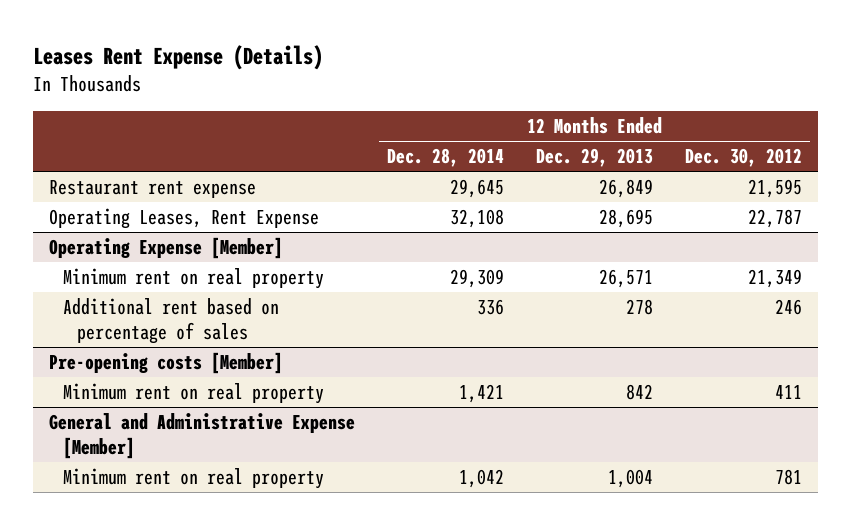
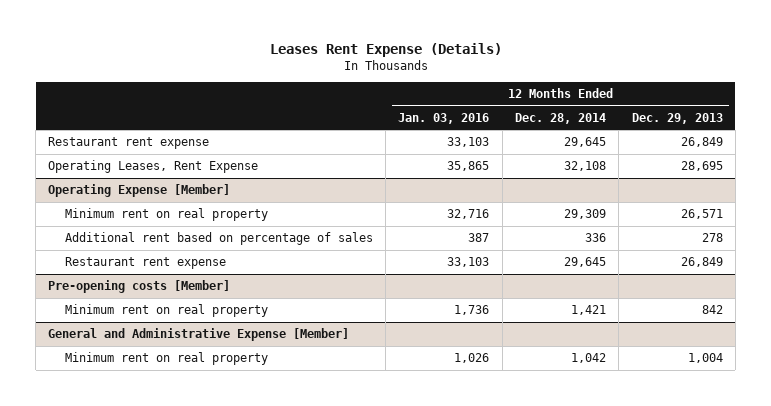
[685,148,803,168] Dec. 30, 2012 -> none
none -> [398,112,490,124] Jan. 03, 2016
none -> [64,257,226,270] Restaurant rent expense

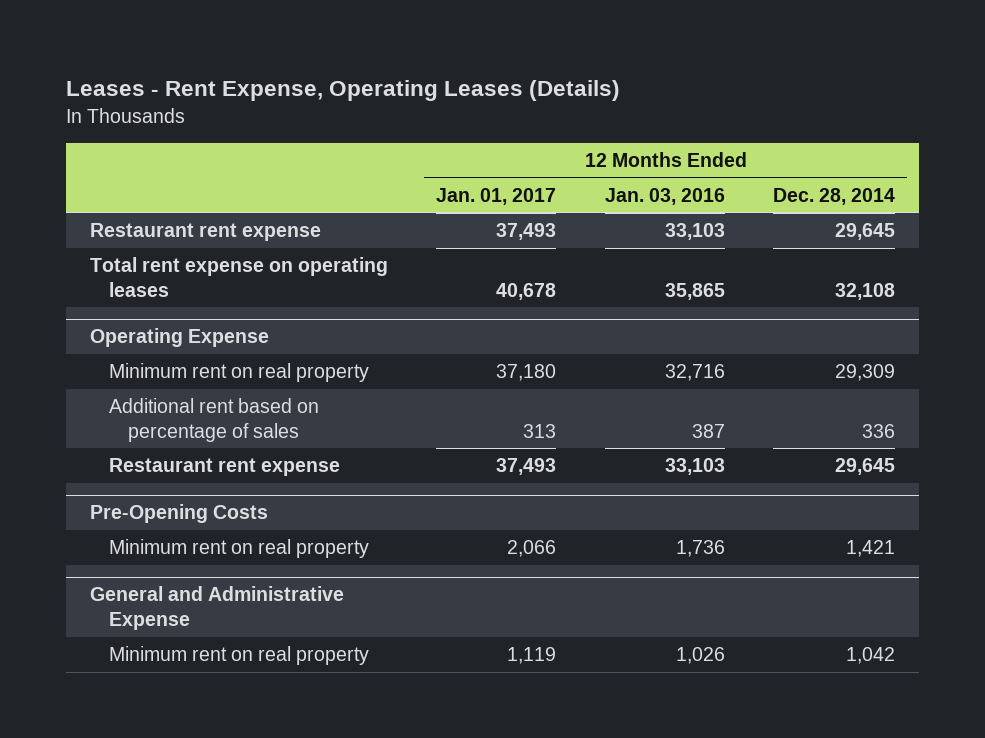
[269,43,502,58] Leases Rent Expense (Details) -> [65,80,620,102] Leases - Rent Expense, Operating Leases (Details)
[631,112,723,124] Dec. 29, 2013 -> none
none -> [436,187,557,205] Jan. 01, 2017
[48,160,259,174] Operating Leases, Rent Expense -> [90,257,389,297] Total rent expense on operating leases
[48,184,231,198] Operating Expense [Member] -> [90,328,270,348] Operating Expense
[48,280,231,294] Pre-opening costs [Member] -> [90,504,269,524] Pre-Opening Costs
[48,328,350,342] General and Administrative Expense [Member] -> [90,586,345,631] General and Administrative Expense

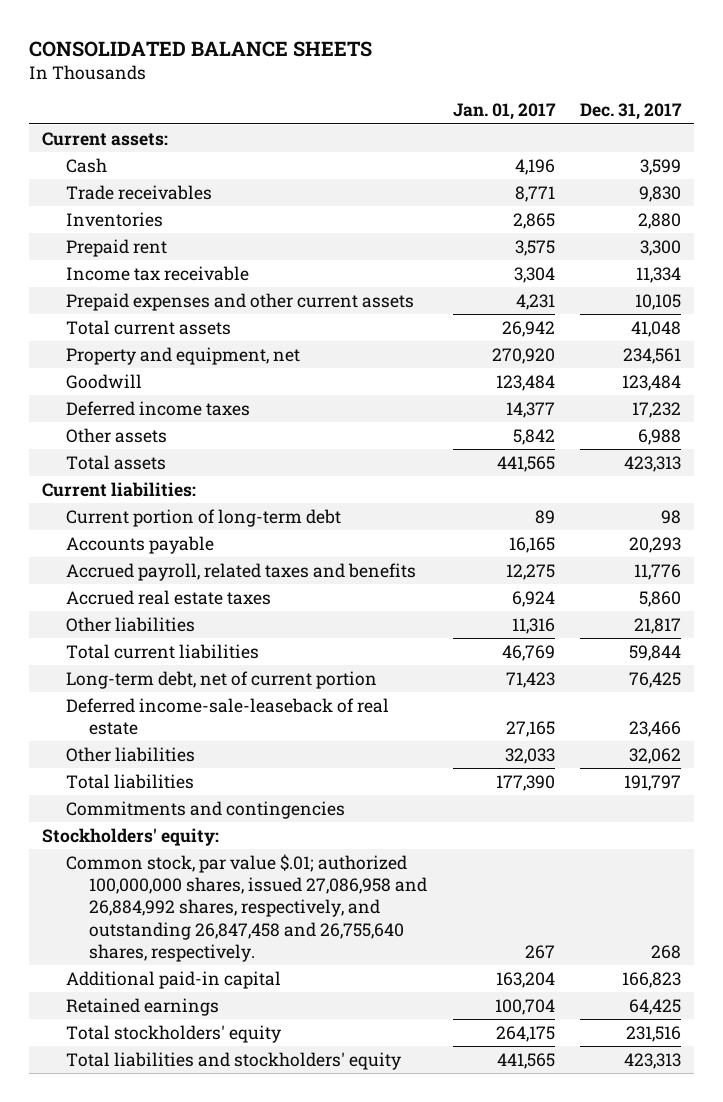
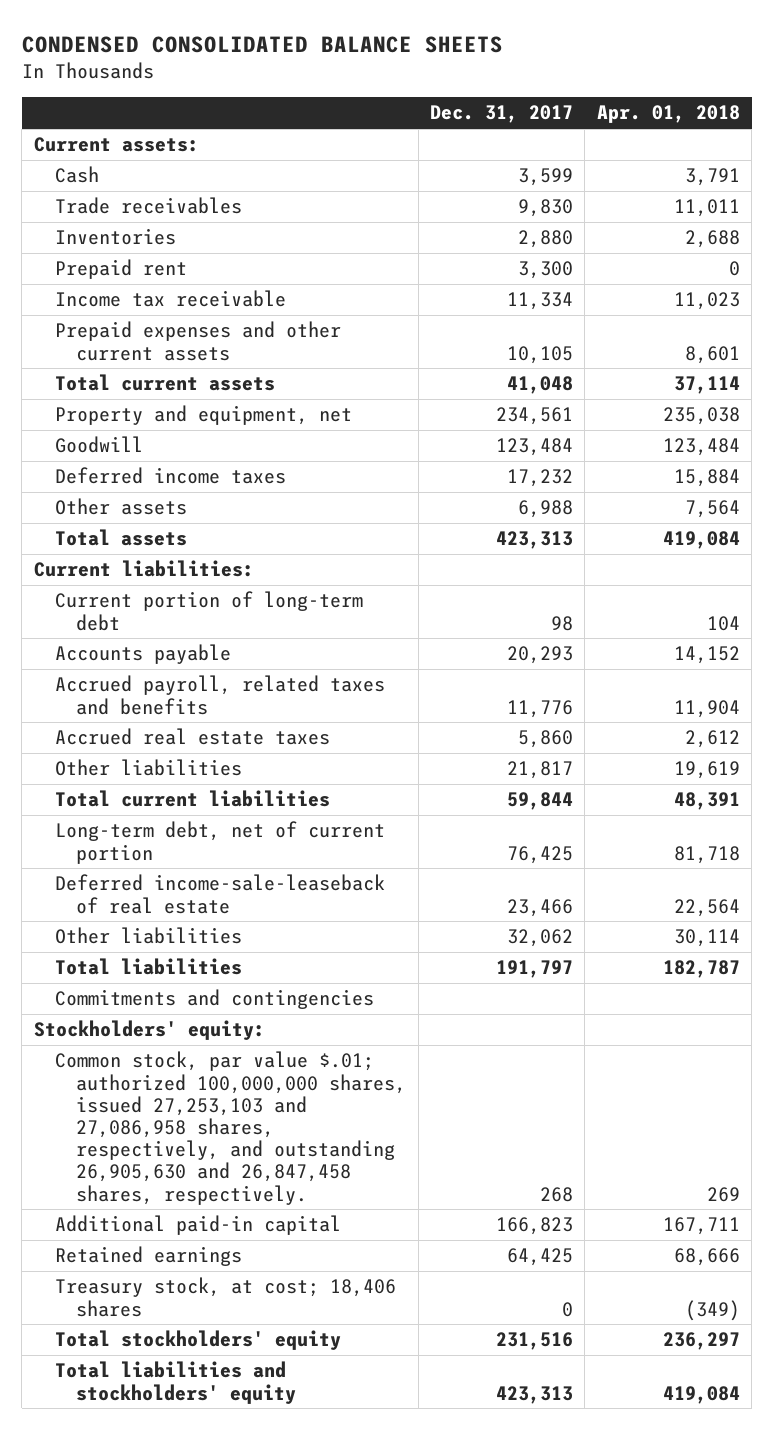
[29,40,373,57] CONSOLIDATED BALANCE SHEETS -> [21,35,503,53] CONDENSED CONSOLIDATED BALANCE SHEETS
[452,103,556,121] Jan. 01, 2017 -> none
none -> [596,105,740,124] Apr. 01, 2018
[65,853,428,963] Common stock, par value $.01; authorized 100,000,000 shares, issued 27,086,958 and 26,884,992 shares, respectively, and outstanding 26,847,458 and 26,755,640 shares, respectively. -> [54,1051,407,1205] Common stock, par value $.01; authorized 100,000,000 shares, issued 27,253,103 and 27,086,958 shares, respectively, and outstanding 26,905,630 and 26,847,458 shares, respectively.
none -> [54,1277,396,1317] Treasury stock, at cost; 18,406 shares

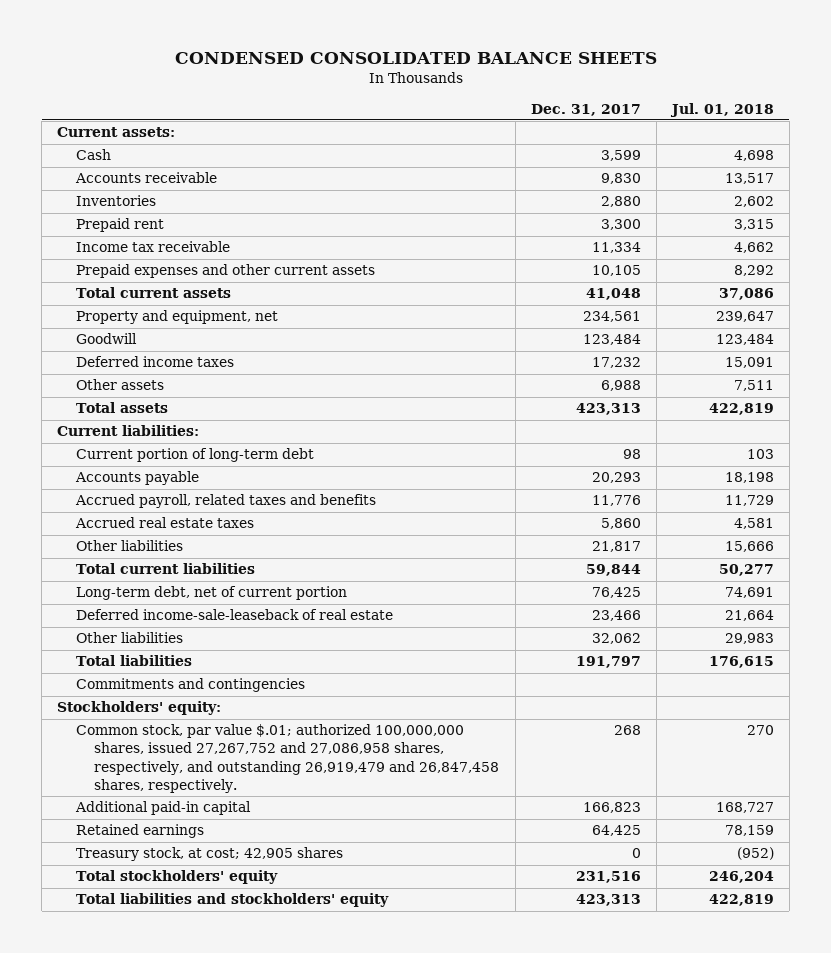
[596,105,740,124] Apr. 01, 2018 -> none
none -> [669,102,774,117] Jul. 01, 2018
[54,197,242,215] Trade receivables -> [74,172,217,184] Accounts receivable
[54,1051,407,1205] Common stock, par value $.01; authorized 100,000,000 shares, issued 27,253,103 and 27,086,958 shares, respectively, and outstanding 26,905,630 and 26,847,458 shares, respectively. -> [75,724,500,793] Common stock, par value $.01; authorized 100,000,000 shares, issued 27,267,752 and 27,086,958 shares, respectively, and outstanding 26,919,479 and 26,847,458 shares, respectively.
[54,1277,396,1317] Treasury stock, at cost; 18,406 shares -> [75,847,343,862] Treasury stock, at cost; 42,905 shares

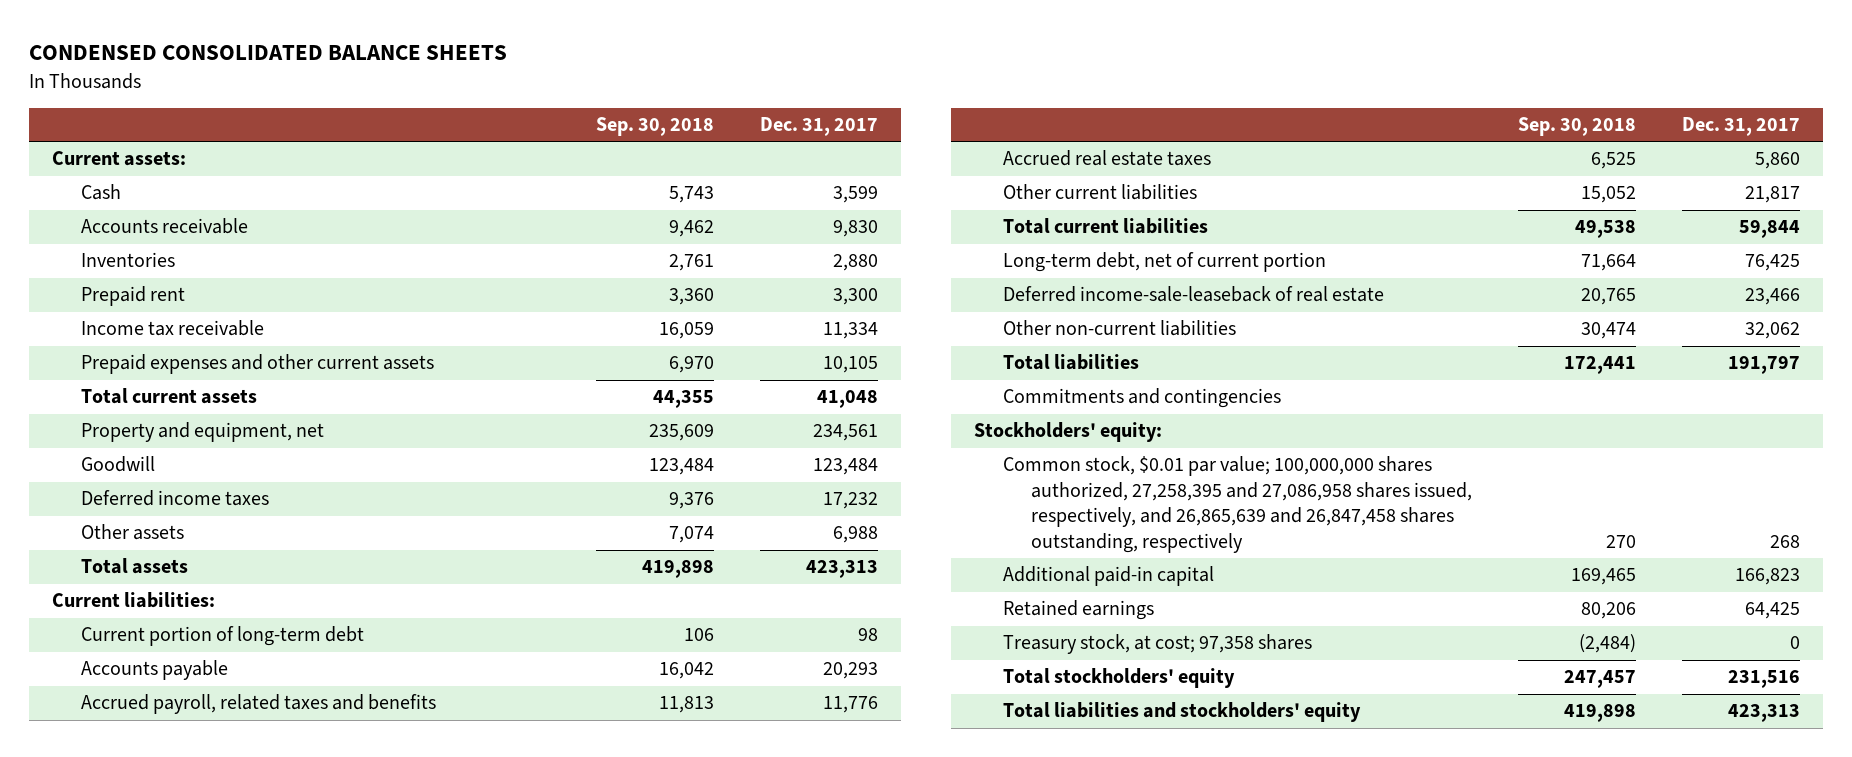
[669,102,774,117] Jul. 01, 2018 -> none
none -> [595,117,714,137] Sep. 30, 2018
[75,540,183,552] Other liabilities -> [1002,184,1197,201] Other current liabilities
[75,632,183,644] Other liabilities -> [1002,320,1236,337] Other non-current liabilities
[75,724,500,793] Common stock, par value $.01; authorized 100,000,000 shares, issued 27,267,752 and 27,086,958 shares, respectively, and outstanding 26,919,479 and 26,847,458 shares, respectively. -> [1002,456,1473,553] Common stock, $0.01 par value; 100,000,000 shares authorized, 27,258,395 and 27,086,958 shares issued, respectively, and 26,865,639 and 26,847,458 shares outstanding, respectively
[75,847,343,862] Treasury stock, at cost; 42,905 shares -> [1002,634,1312,655] Treasury stock, at cost; 97,358 shares

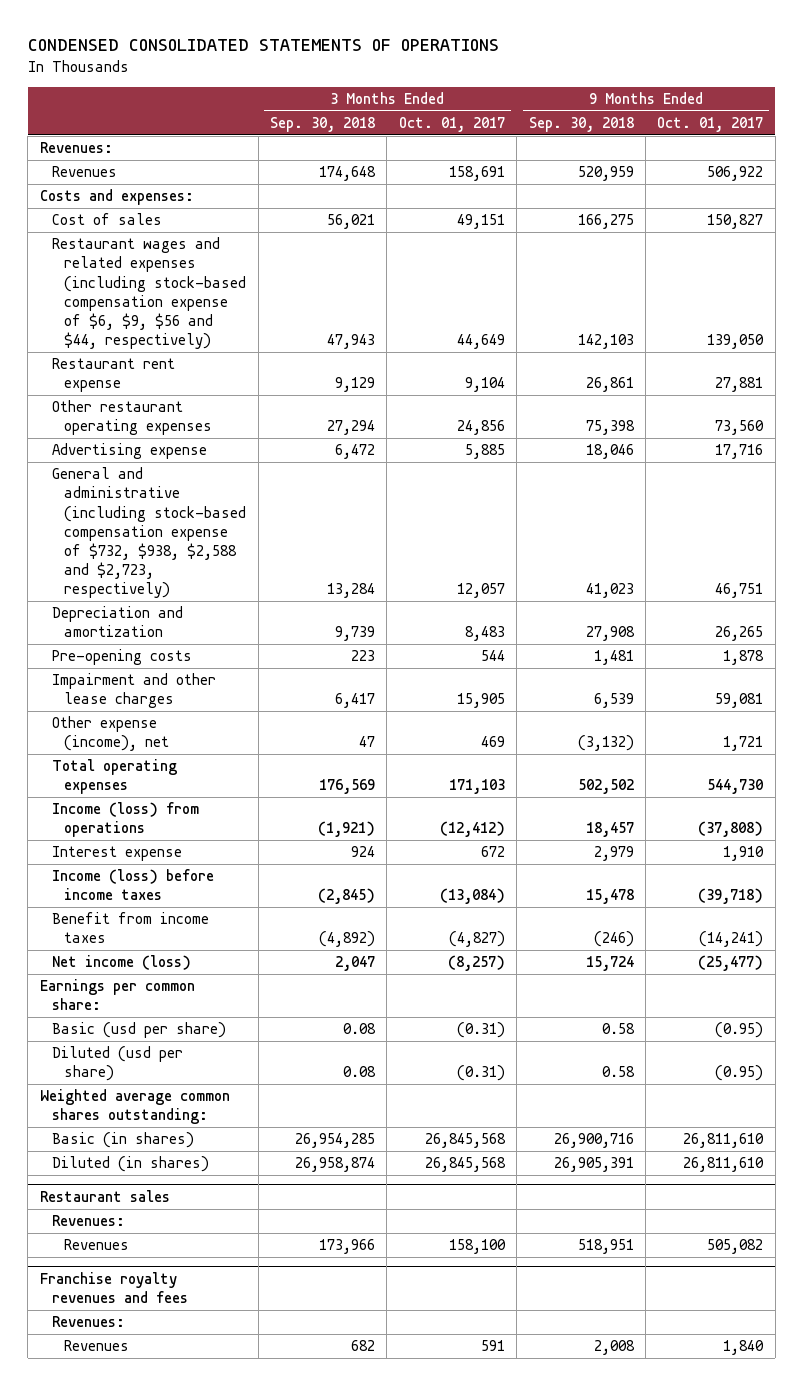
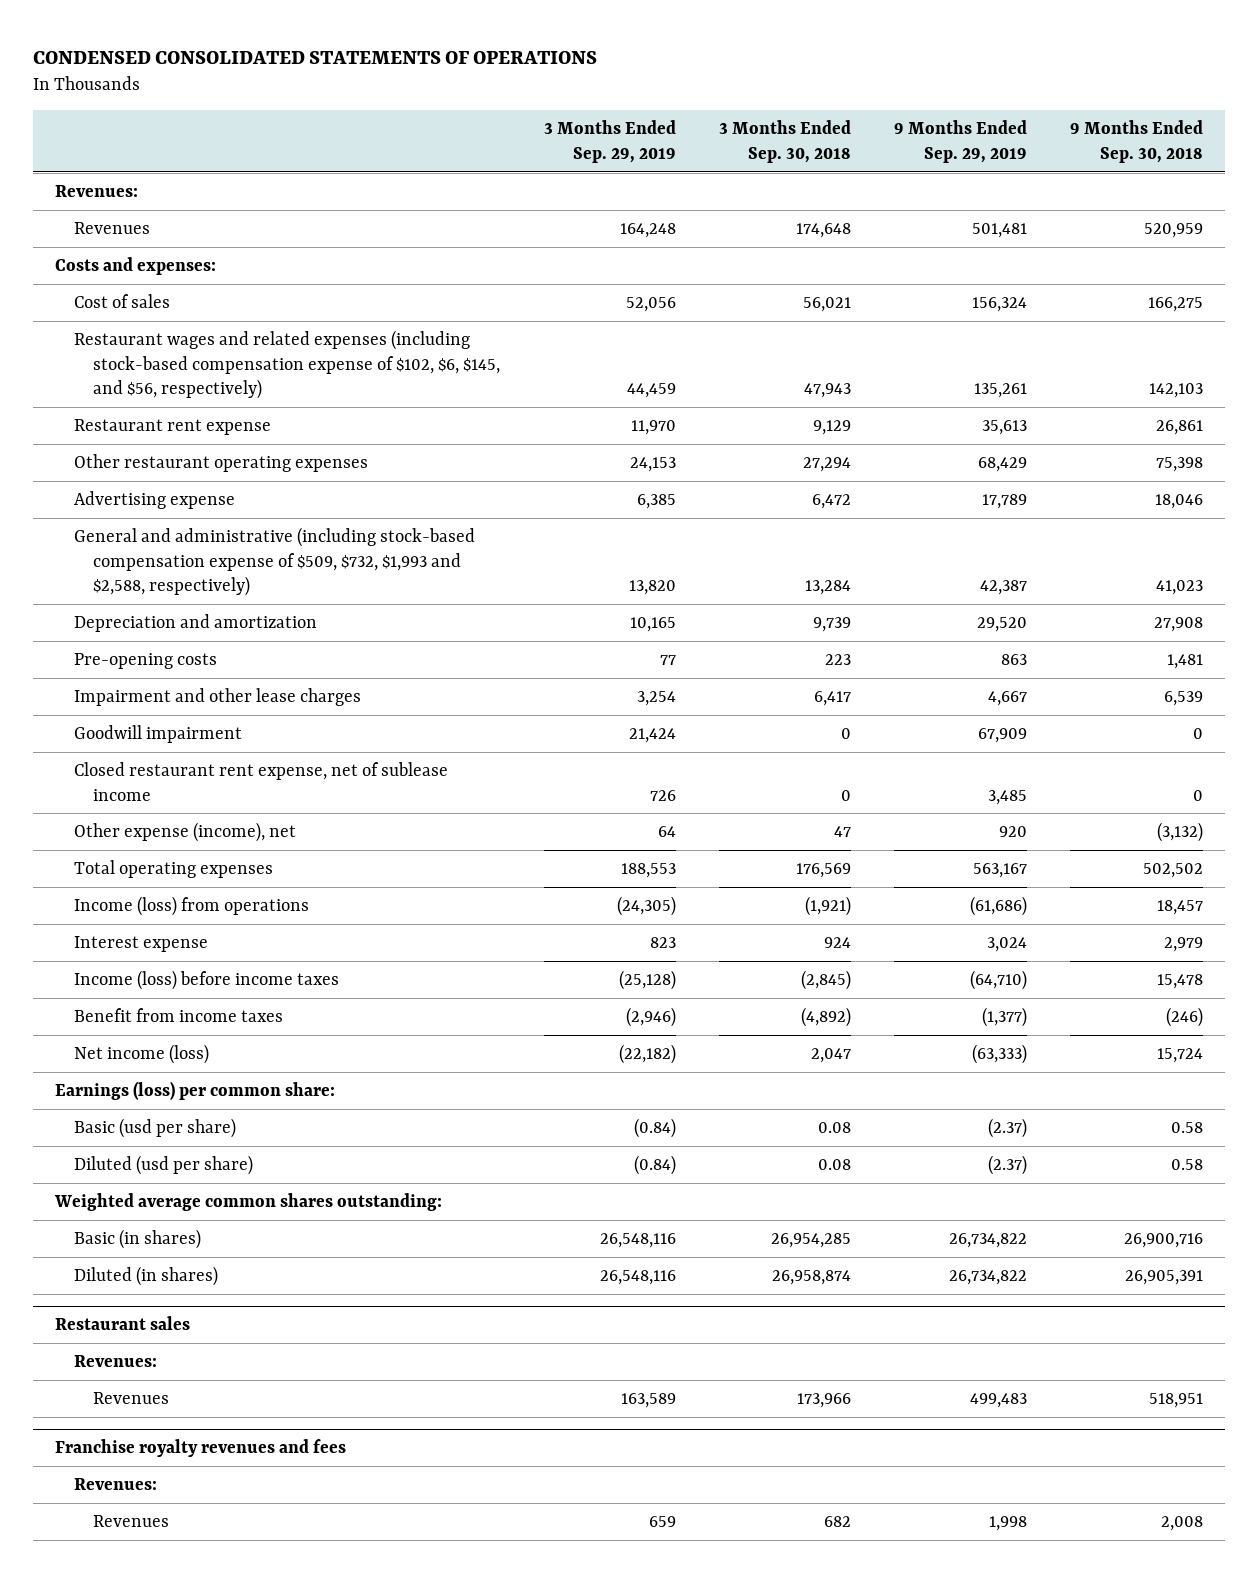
[398,117,505,133] Oct. 01, 2017 -> none
[657,117,764,133] Oct. 01, 2017 -> none
none -> [543,120,676,163] 3 Months Ended Sep. 29, 2019
none -> [894,120,1028,163] 9 Months Ended Sep. 29, 2019
[51,237,247,349] Restaurant wages and related expenses (including stock-based compensation expense of $6, $9, $56 and $44, respectively) -> [74,330,501,400] Restaurant wages and related expenses (including stock-based compensation expense of $102, $6, $145, and $56, respectively)
[51,467,247,599] General and administrative (including stock-based compensation expense of $732, $938, $2,588 and $2,723, respectively) -> [74,527,476,597] General and administrative (including stock-based compensation expense of $509, $732, $1,993 and $2,588, respectively)
none -> [74,725,243,744] Goodwill impairment
none -> [74,762,449,801] Closed restaurant rent expense, net of sublease income
[39,979,195,1011] Earnings per common share: -> [54,1081,335,1101] Earnings (loss) per common share:

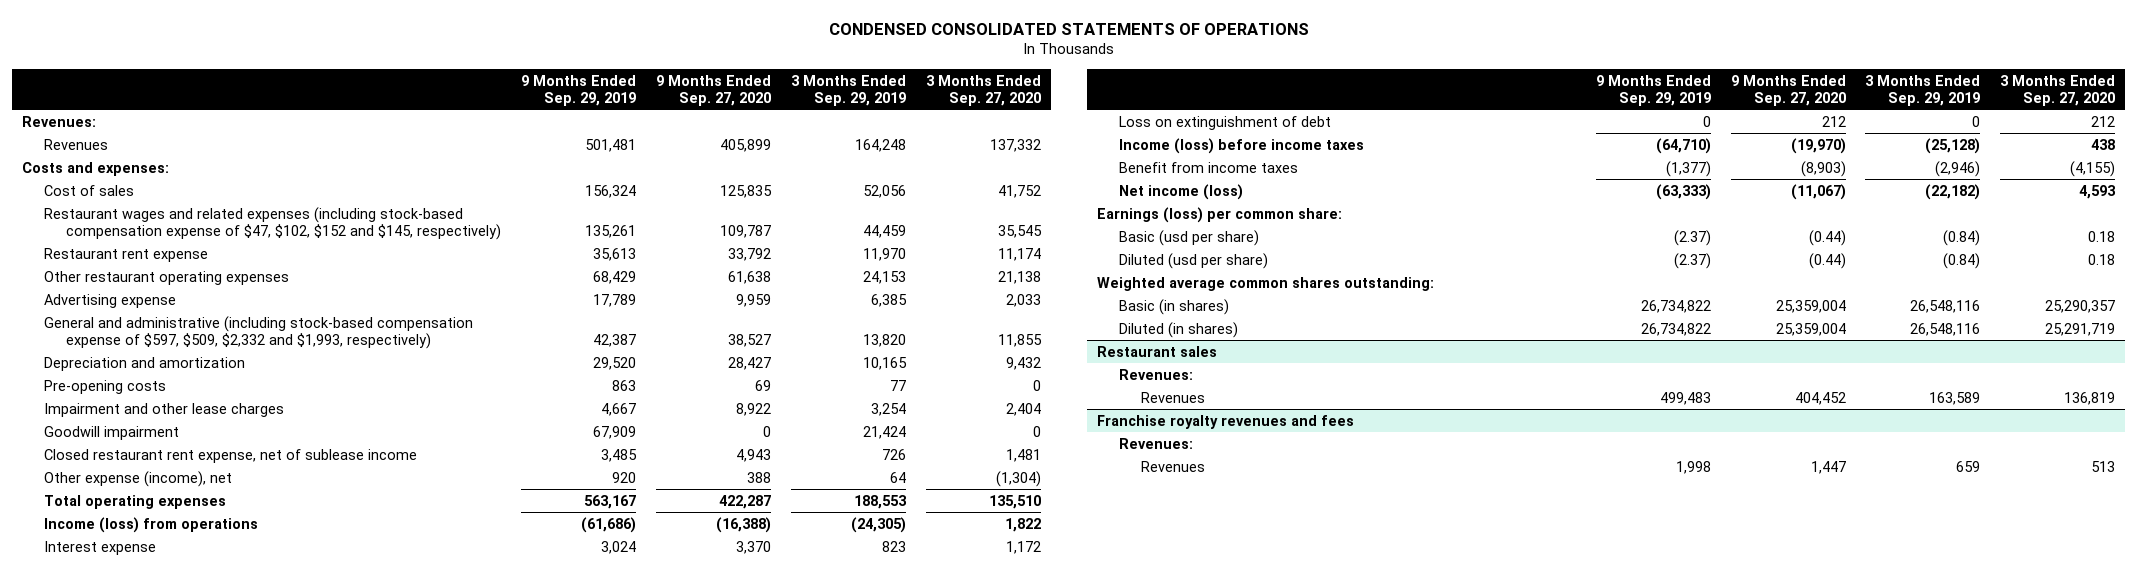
[718,120,851,163] 3 Months Ended Sep. 30, 2018 -> none
[1070,120,1204,163] 9 Months Ended Sep. 30, 2018 -> none
none -> [655,74,771,107] 9 Months Ended Sep. 27, 2020
none -> [925,74,1041,107] 3 Months Ended Sep. 27, 2020
[74,330,501,400] Restaurant wages and related expenses (including stock-based compensation expense of $102, $6, $145, and $56, respectively) -> [44,206,502,240] Restaurant wages and related expenses (including stock-based compensation expense of $47, $102, $152 and $145, respectively)
[74,527,476,597] General and administrative (including stock-based compensation expense of $509, $732, $1,993 and $2,588, respectively) -> [44,315,474,349] General and administrative (including stock-based compensation expense of $597, $509, $2,332 and $1,993, respectively)
none -> [1118,115,1331,130] Loss on extinguishment of debt

